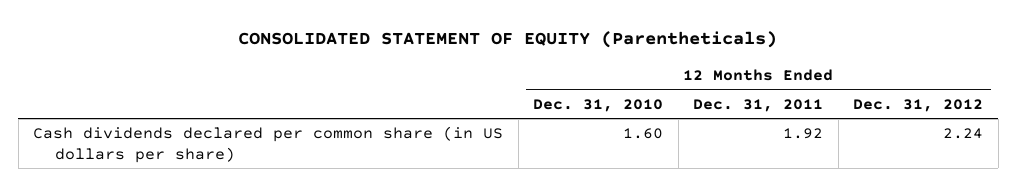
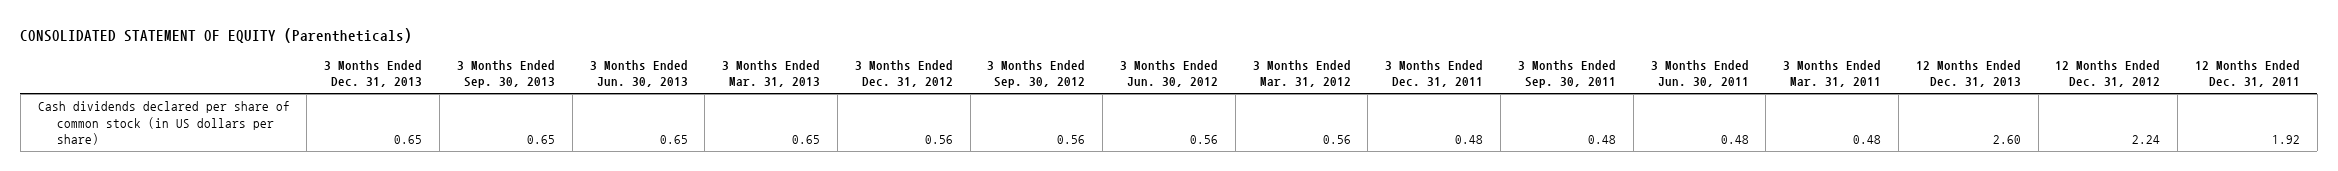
[533,98,664,112] Dec. 31, 2010 -> none
none -> [324,60,423,88] 3 Months Ended Dec. 31, 2013
none -> [456,60,555,89] 3 Months Ended Sep. 30, 2013
none -> [589,60,688,88] 3 Months Ended Jun. 30, 2013
none -> [722,60,821,88] 3 Months Ended Mar. 31, 2013
none -> [854,60,953,88] 3 Months Ended Dec. 31, 2012
none -> [987,60,1086,89] 3 Months Ended Sep. 30, 2012
none -> [1120,60,1219,88] 3 Months Ended Jun. 30, 2012
none -> [1252,60,1351,88] 3 Months Ended Mar. 31, 2012
none -> [1385,60,1484,88] 3 Months Ended Dec. 31, 2011
none -> [1517,60,1616,89] 3 Months Ended Sep. 30, 2011
none -> [1650,60,1749,88] 3 Months Ended Jun. 30, 2011
none -> [1783,60,1882,88] 3 Months Ended Mar. 31, 2011
none -> [1915,60,2021,88] 12 Months Ended Dec. 31, 2013
[33,126,504,163] Cash dividends declared per common share (in US dollars per share) -> [37,101,290,145] Cash dividends declared per share of common stock (in US dollars per share)

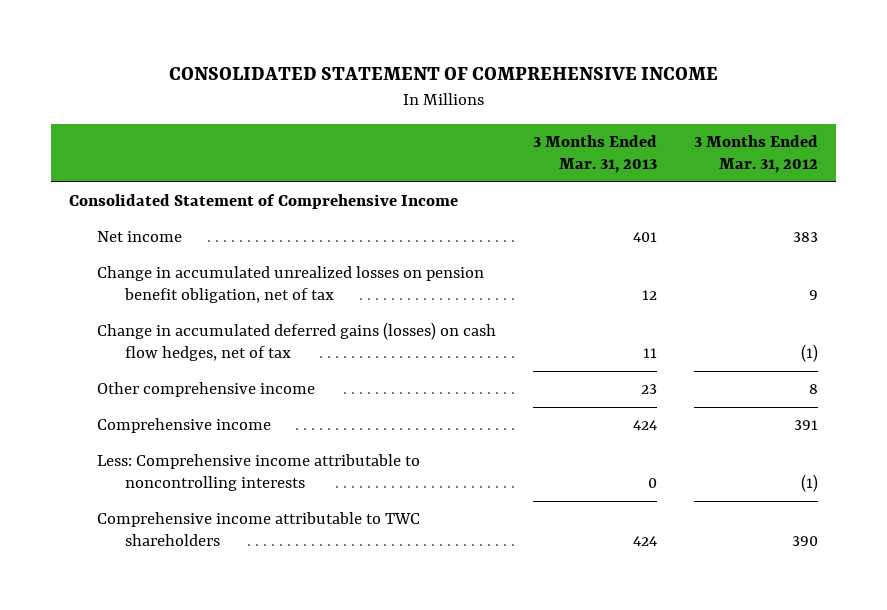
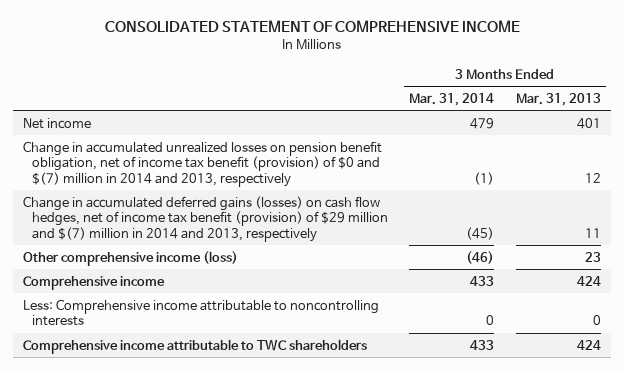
[693,135,818,174] 3 Months Ended Mar. 31, 2012 -> none
none -> [409,92,495,106] Mar. 31, 2014
[69,194,459,210] Consolidated Statement of Comprehensive Income -> none
[97,266,485,304] Change in accumulated unrealized losses on pension benefit obligation, net of tax -> [23,140,383,187] Change in accumulated unrealized losses on pension benefit obligation, net of income tax benefit (provision) of $0 and $(7) million in 2014 and 2013, respectively
[97,322,497,362] Change in accumulated deferred gains (losses) on cash flow hedges, net of tax -> [23,195,389,242] Change in accumulated deferred gains (losses) on cash flow hedges, net of income tax benefit (provision) of $29 million and $(7) million in 2014 and 2013, respectively
[97,382,316,398] Other comprehensive income -> [23,250,239,266] Other comprehensive income (loss)

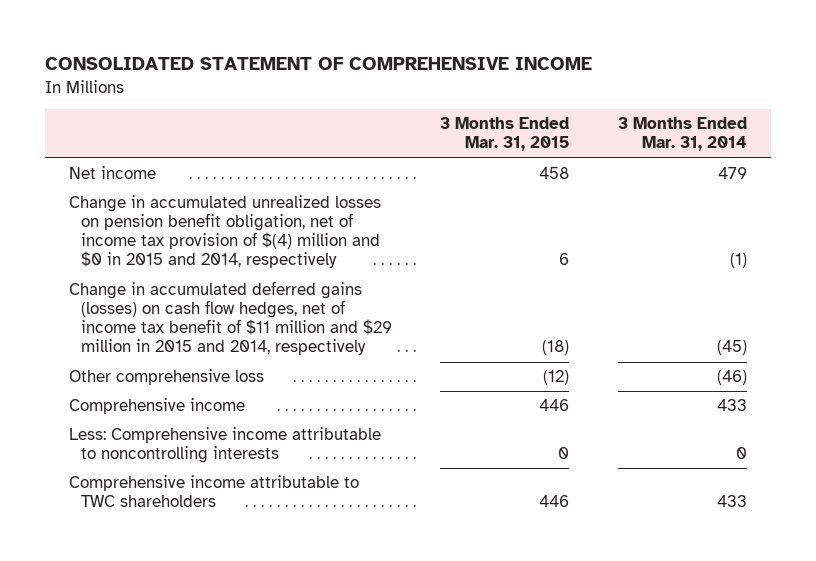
[515,92,601,106] Mar. 31, 2013 -> none
none -> [440,117,570,152] 3 Months Ended Mar. 31, 2015
[23,140,383,187] Change in accumulated unrealized losses on pension benefit obligation, net of income tax benefit (provision) of $0 and $(7) million in 2014 and 2013, respectively -> [69,195,382,269] Change in accumulated unrealized losses on pension benefit obligation, net of income tax provision of $(4) million and $0 in 2015 and 2014, respectively
[23,195,389,242] Change in accumulated deferred gains (losses) on cash flow hedges, net of income tax benefit (provision) of $29 million and $(7) million in 2014 and 2013, respectively -> [69,281,393,356] Change in accumulated deferred gains (losses) on cash flow hedges, net of income tax benefit of $11 million and $29 million in 2015 and 2014, respectively
[23,250,239,266] Other comprehensive income (loss) -> [69,369,265,386] Other comprehensive loss

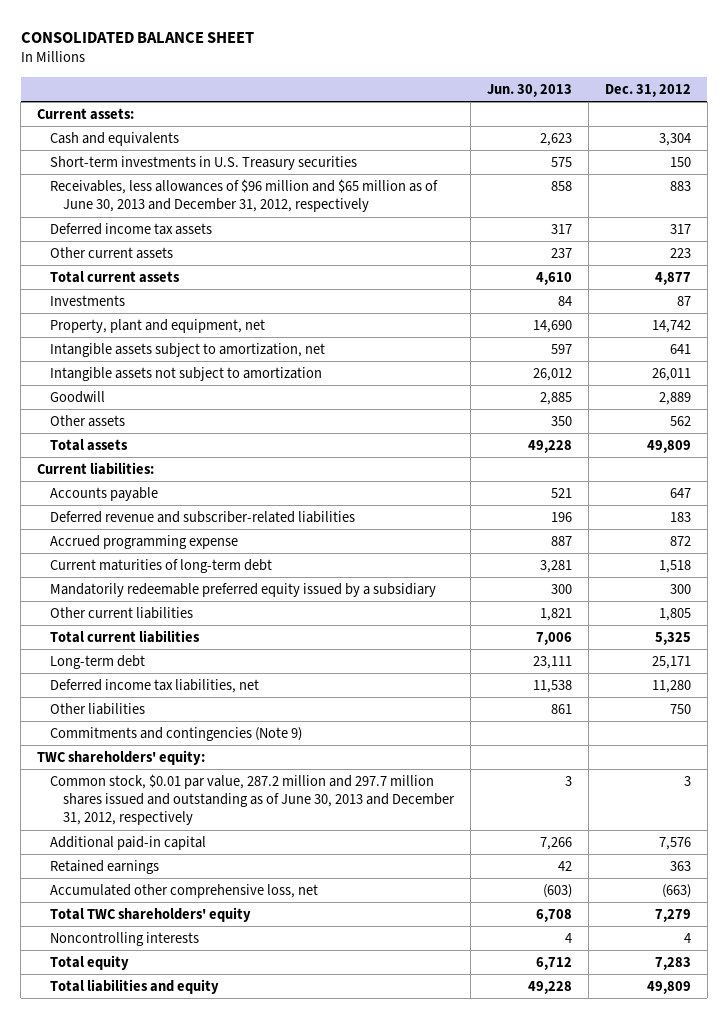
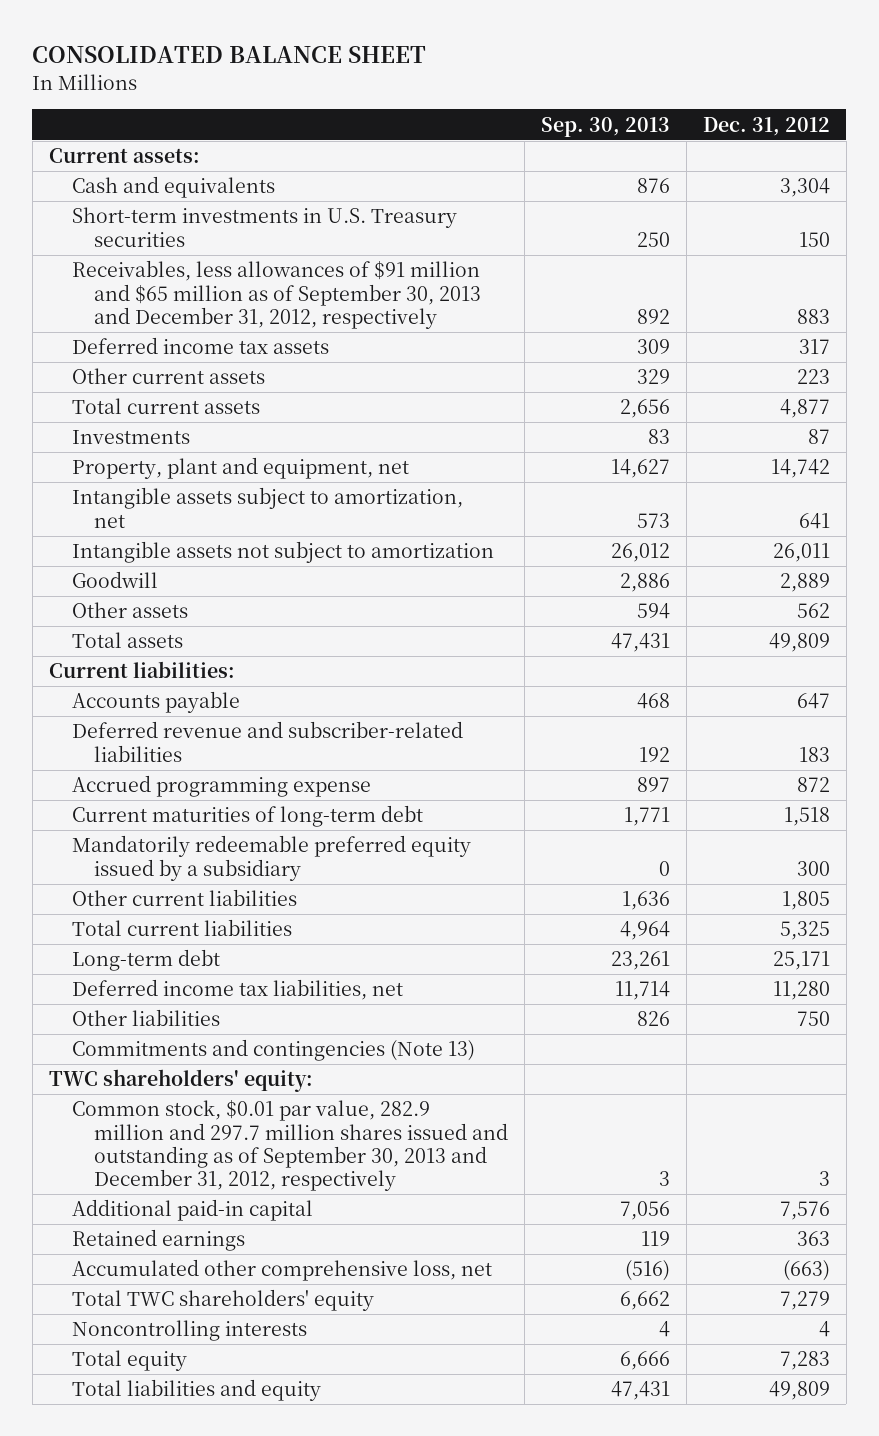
[486,83,572,97] Jun. 30, 2013 -> none
none -> [540,116,670,137] Sep. 30, 2013
[49,178,438,213] Receivables, less allowances of $96 million and $65 million as of June 30, 2013 and December 31, 2012, respectively -> [71,260,482,329] Receivables, less allowances of $91 million and $65 million as of September 30, 2013 and December 31, 2012, respectively
[49,726,302,741] Commitments and contingencies (Note 9) -> [71,1039,475,1062] Commitments and contingencies (Note 13)
[49,773,455,826] Common stock, $0.01 par value, 287.2 million and 297.7 million shares issued and outstanding as of June 30, 2013 and December 31, 2012, respectively -> [71,1100,509,1192] Common stock, $0.01 par value, 282.9 million and 297.7 million shares issued and outstanding as of September 30, 2013 and December 31, 2012, respectively

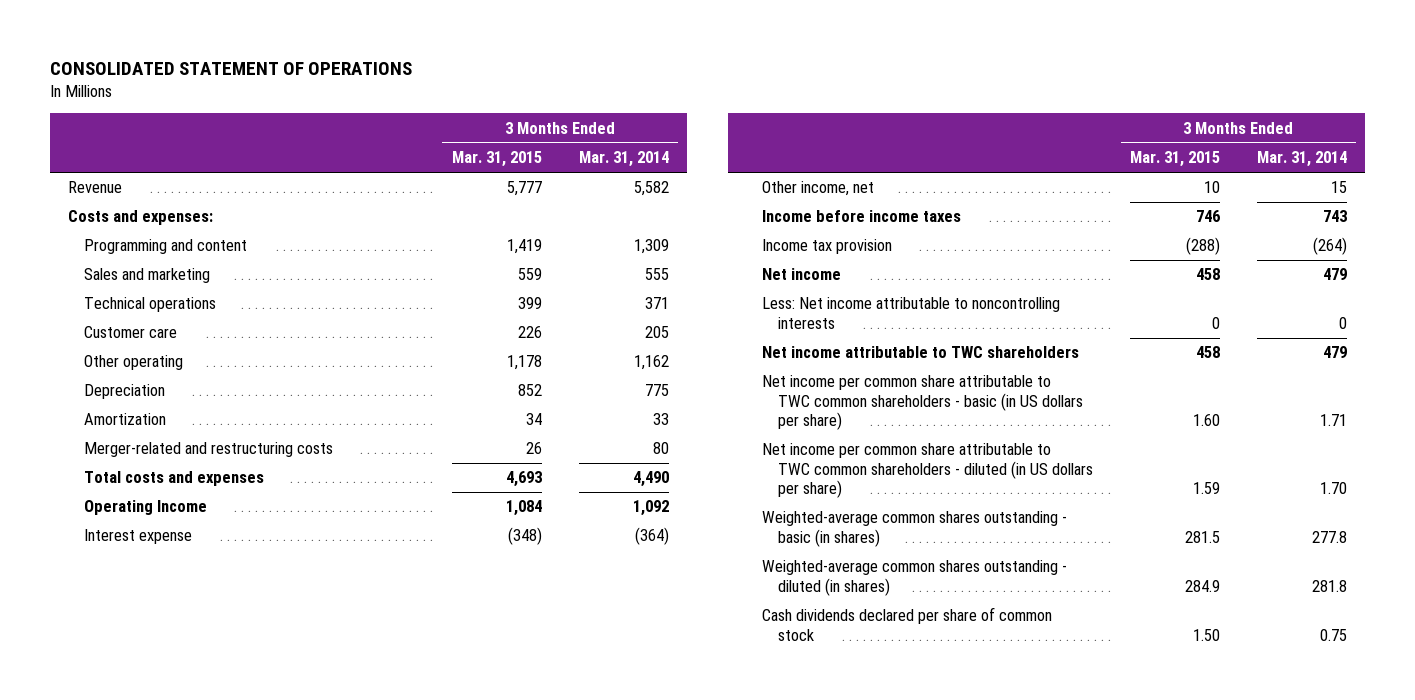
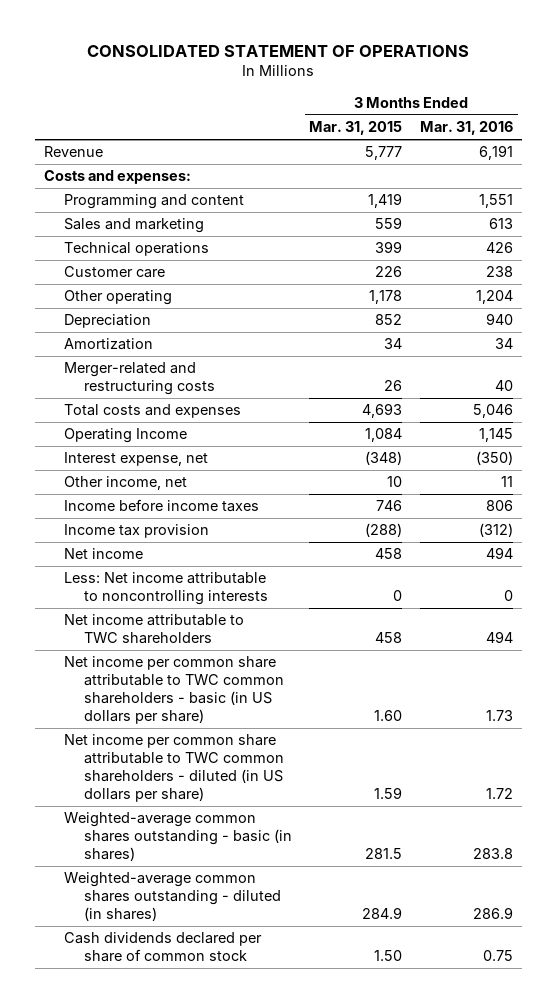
[578,151,669,168] Mar. 31, 2014 -> none
none -> [420,121,514,136] Mar. 31, 2016
[83,529,192,545] Interest expense -> [63,452,208,467] Interest expense, net

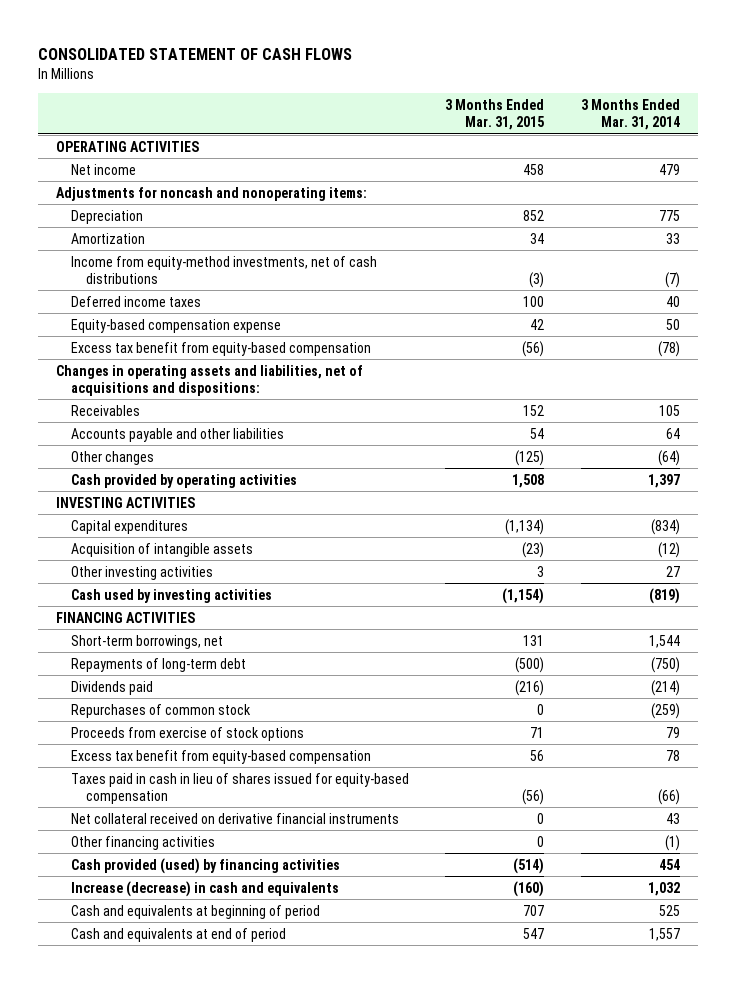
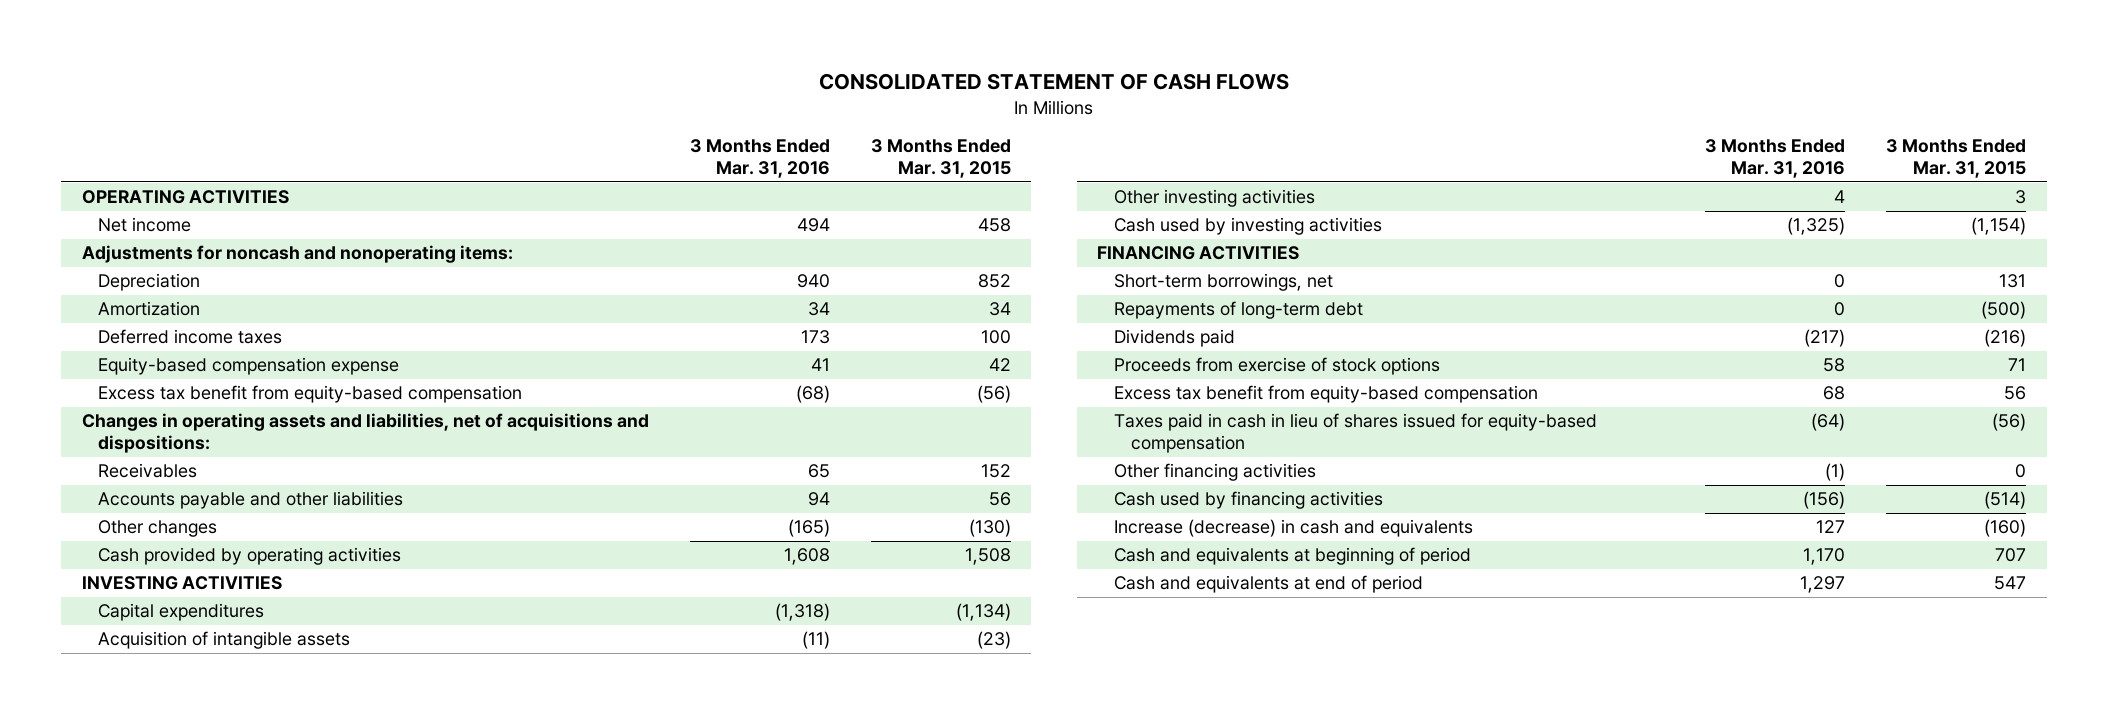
[580,98,680,131] 3 Months Ended Mar. 31, 2014 -> none
none -> [689,139,830,178] 3 Months Ended Mar. 31, 2016
[70,255,377,284] Income from equity-method investments, net of cash distributions -> none
[530,427,545,439] 54 -> [988,492,1011,507] 56
[515,449,545,466] (125) -> [968,519,1011,538] (130)
[70,703,251,718] Repurchases of common stock -> none
[70,812,399,824] Net collateral received on derivative financial instruments -> none
[70,857,340,874] Cash provided (used) by financing activities -> [1114,491,1384,510] Cash used by financing activities

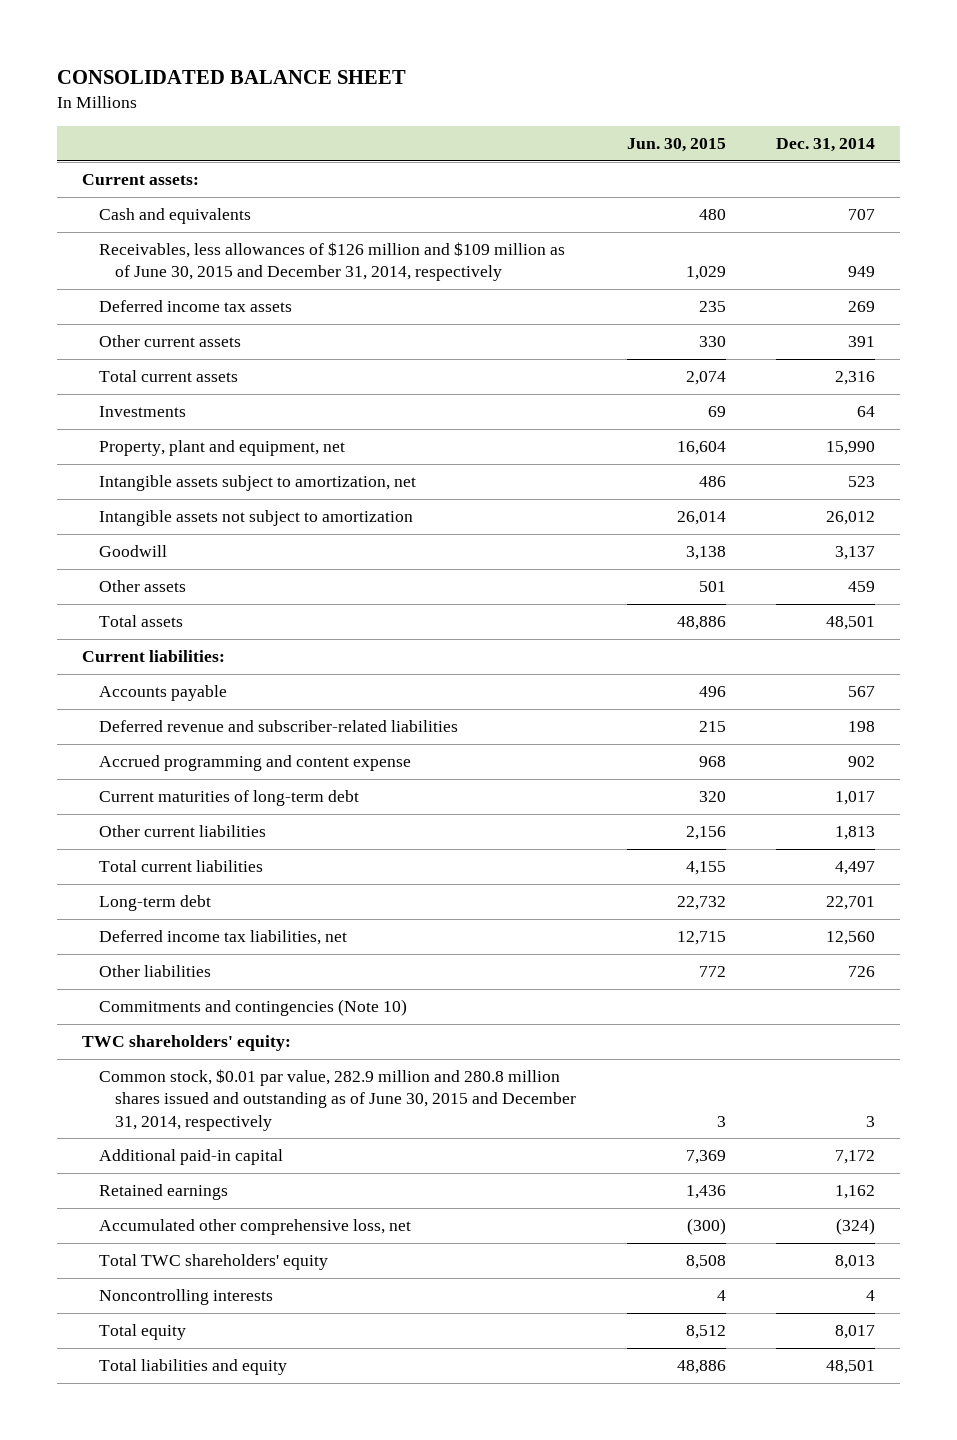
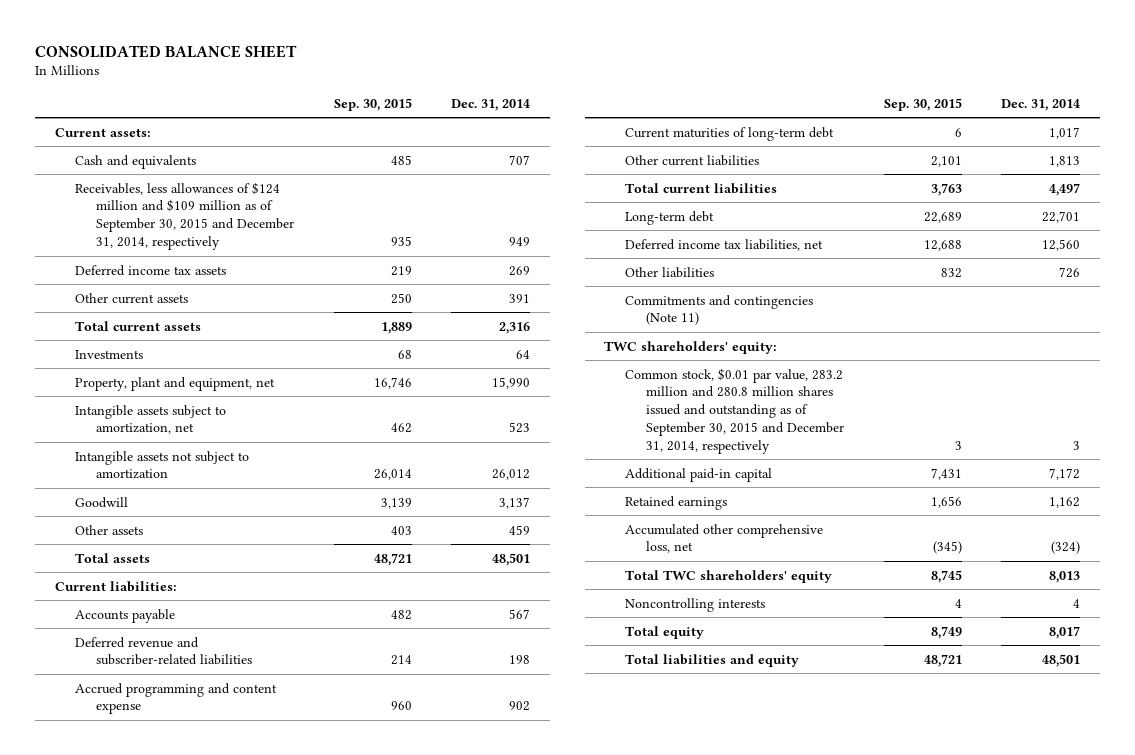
[626,138,726,153] Jun. 30, 2015 -> none
none -> [333,97,412,111] Sep. 30, 2015
[98,242,565,282] Receivables, less allowances of $126 million and $109 million as of June 30, 2015 and December 31, 2014, respectively -> [75,181,295,251] Receivables, less allowances of $124 million and $109 million as of September 30, 2015 and December 31, 2014, respectively
[98,999,407,1017] Commitments and contingencies (Note 10) -> [625,294,814,326] Commitments and contingencies (Note 11)
[98,1069,577,1131] Common stock, $0.01 par value, 282.9 million and 280.8 million shares issued and outstanding as of June 30, 2015 and December 31, 2014, respectively -> [625,367,845,454] Common stock, $0.01 par value, 283.2 million and 280.8 million shares issued and outstanding as of September 30, 2015 and December 31, 2014, respectively

